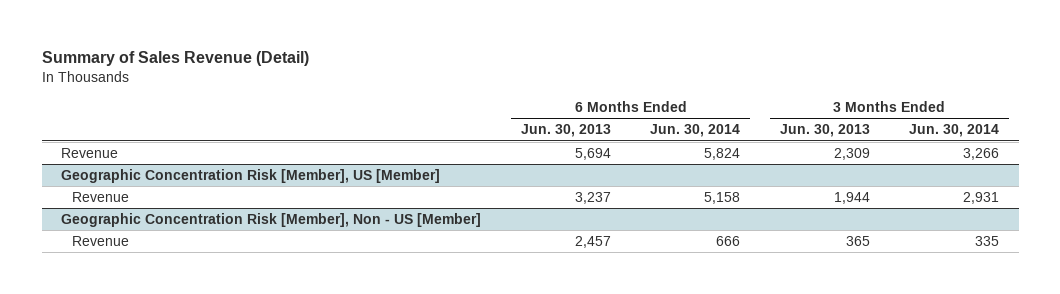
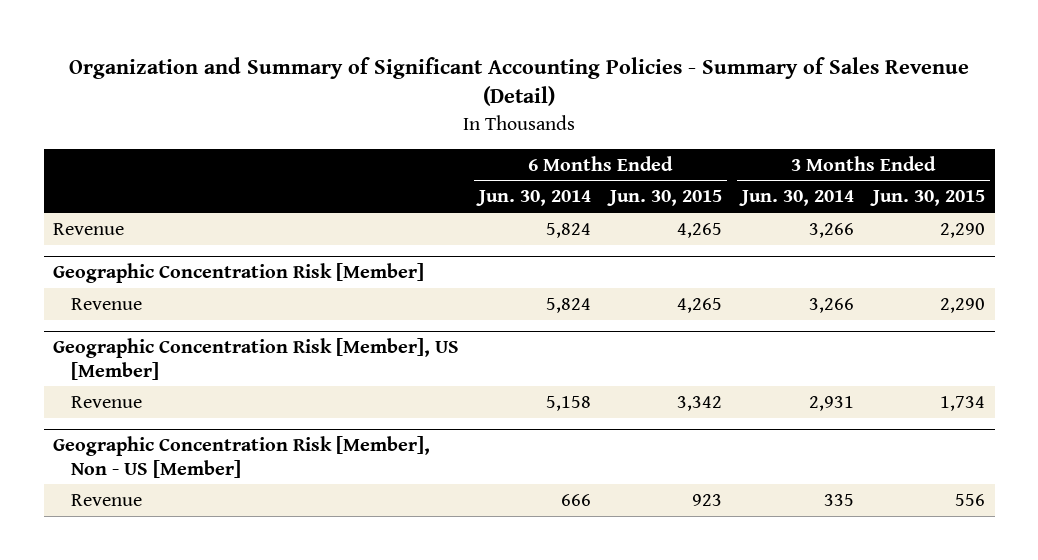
[41,51,309,67] Summary of Sales Revenue (Detail) -> [69,56,970,107] Organization and Summary of Significant Accounting Policies - Summary of Sales Revenue (Detail)
[520,124,611,138] Jun. 30, 2013 -> none
[779,124,870,138] Jun. 30, 2013 -> none
none -> [607,190,723,207] Jun. 30, 2015
none -> [870,190,986,207] Jun. 30, 2015
none -> [53,263,425,284] Geographic Concentration Risk [Member]
none -> [71,297,143,310] Revenue

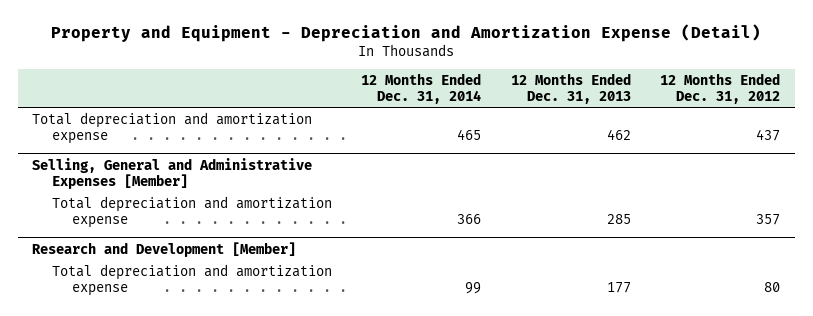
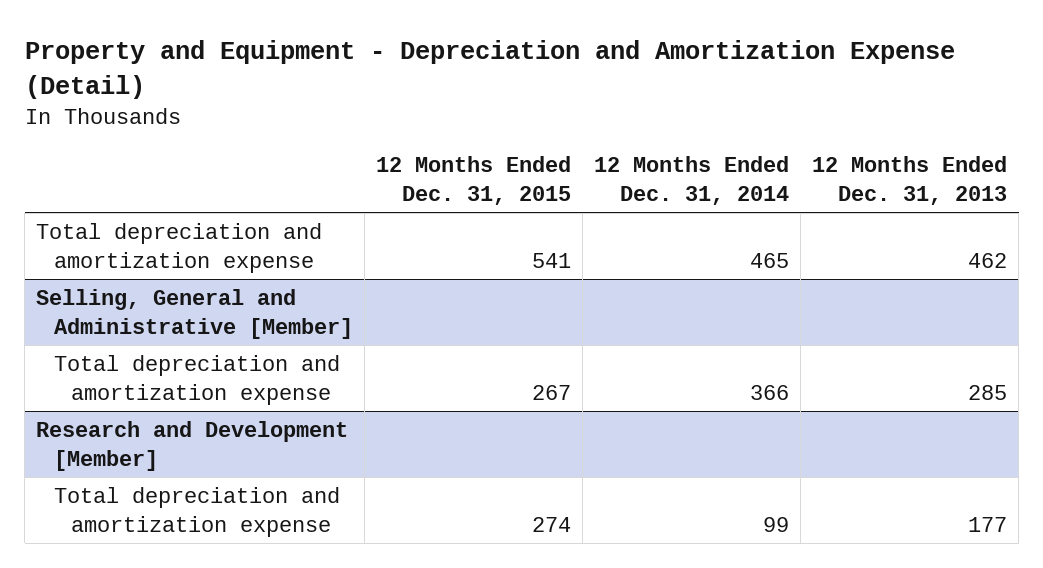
[660,73,781,105] 12 Months Ended Dec. 31, 2012 -> none
none -> [375,155,571,205] 12 Months Ended Dec. 31, 2015
[32,157,313,189] Selling, General and Administrative Expenses [Member] -> [36,289,353,339] Selling, General and Administrative [Member]

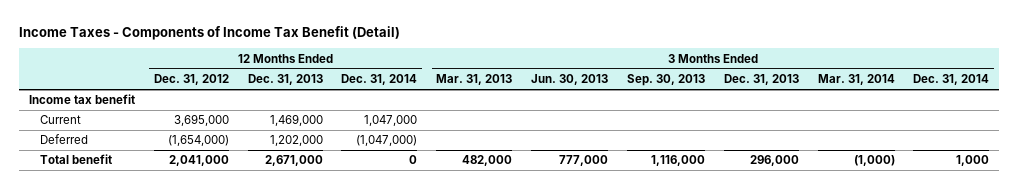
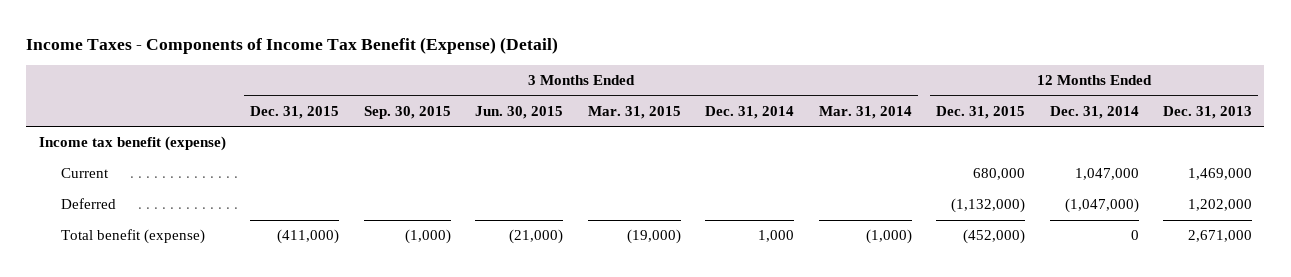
[19,26,401,41] Income Taxes - Components of Income Tax Benefit (Detail) -> [26,36,559,54] Income Taxes - Components of Income Tax Benefit (Expense) (Detail)
[153,74,229,86] Dec. 31, 2012 -> none
[436,74,513,86] Mar. 31, 2013 -> none
[531,74,609,86] Jun. 30, 2013 -> none
[626,74,705,87] Sep. 30, 2013 -> none
[723,74,799,86] Dec. 31, 2013 -> none
none -> [250,106,340,120] Dec. 31, 2015
none -> [363,106,451,120] Sep. 30, 2015
none -> [475,106,564,120] Jun. 30, 2015
none -> [587,106,681,120] Mar. 31, 2015
none -> [936,106,1026,120] Dec. 31, 2015
[28,94,135,105] Income tax benefit -> [38,136,226,152] Income tax benefit (expense)
[40,154,113,165] Total benefit -> [61,229,206,245] Total benefit (expense)

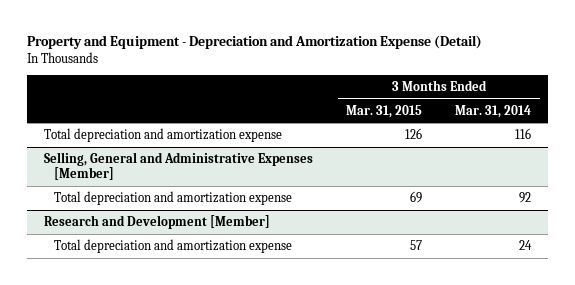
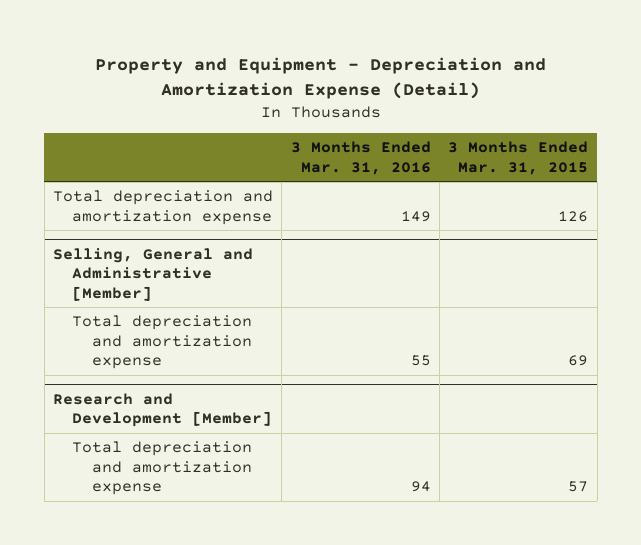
[455,104,532,118] Mar. 31, 2014 -> none
none -> [290,141,431,175] 3 Months Ended Mar. 31, 2016
[43,152,313,180] Selling, General and Administrative Expenses [Member] -> [53,247,254,301] Selling, General and Administrative [Member]

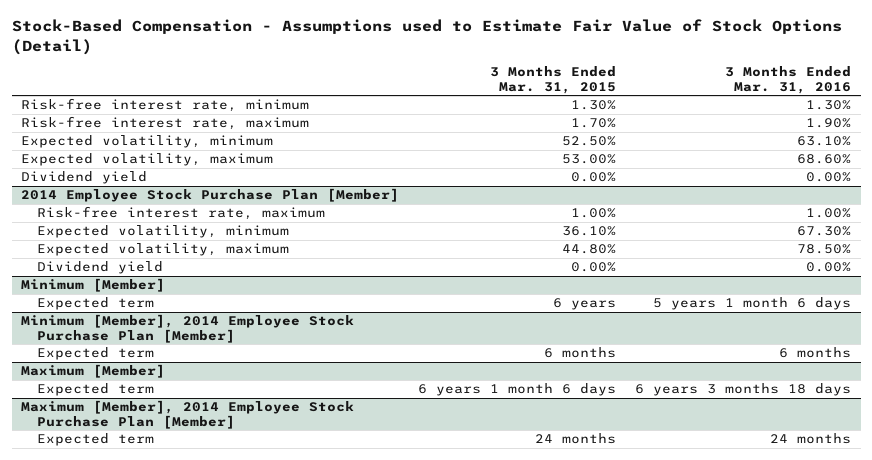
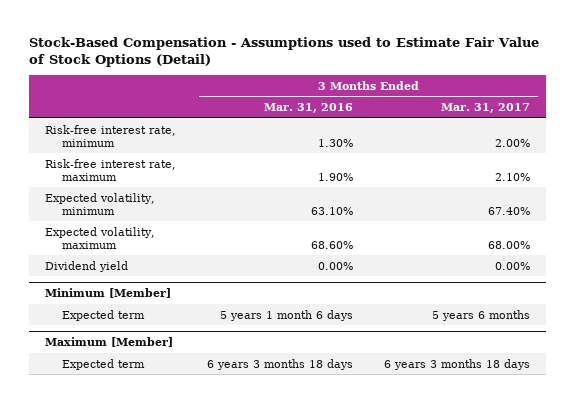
[490,66,617,95] 3 Months Ended Mar. 31, 2015 -> none
none -> [441,103,531,114] Mar. 31, 2017
[21,188,400,203] 2014 Employee Stock Purchase Plan [Member] -> none
[36,206,325,221] Risk-free interest rate, maximum -> none
[36,225,289,239] Expected volatility, minimum -> none
[36,243,289,257] Expected volatility, maximum -> none
[36,261,163,275] Dividend yield -> none
[21,314,355,343] Minimum [Member], 2014 Employee Stock Purchase Plan [Member] -> none
[36,347,154,361] Expected term -> none
[21,400,355,429] Maximum [Member], 2014 Employee Stock Purchase Plan [Member] -> none
[36,433,154,447] Expected term -> none

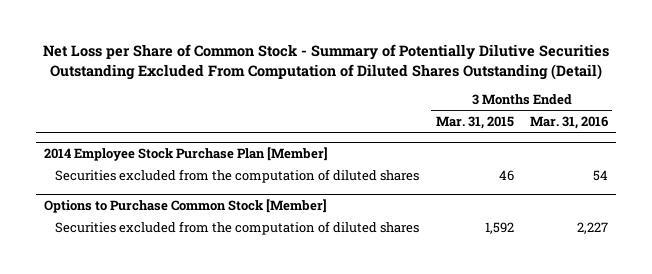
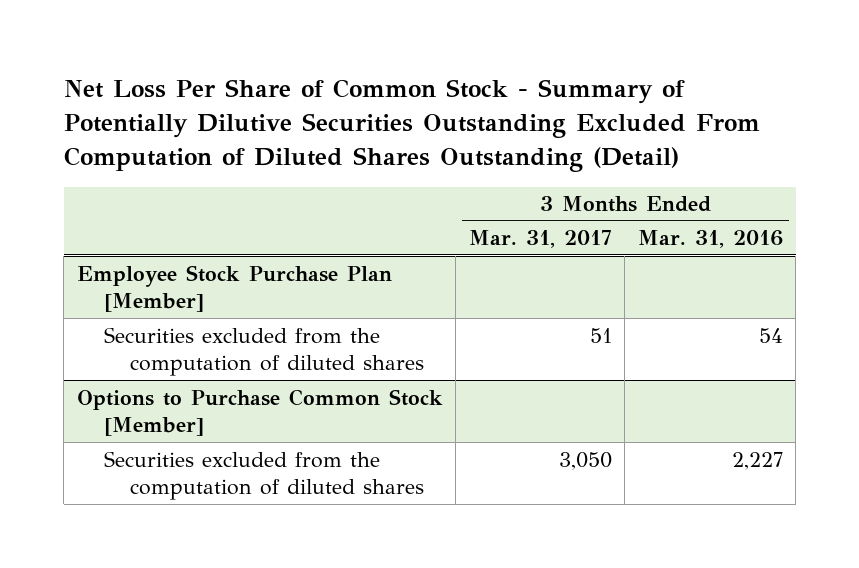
[43,43,610,80] Net Loss per Share of Common Stock - Summary of Potentially Dilutive Securities Outstanding Excluded From Computation of Diluted Shares Outstanding (Detail) -> [63,79,760,172] Net Loss Per Share of Common Stock - Summary of Potentially Dilutive Securities Outstanding Excluded From Computation of Diluted Shares Outstanding (Detail)
[435,116,514,130] Mar. 31, 2015 -> none
none -> [468,230,612,249] Mar. 31, 2017
[44,146,329,161] 2014 Employee Stock Purchase Plan [Member] -> [76,264,392,313] Employee Stock Purchase Plan [Member]

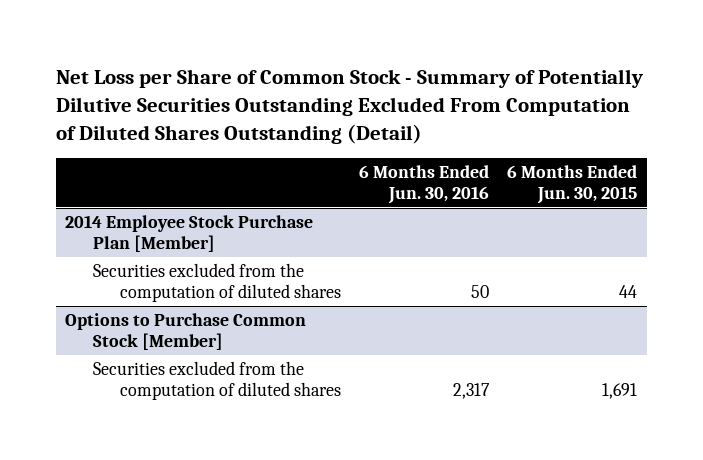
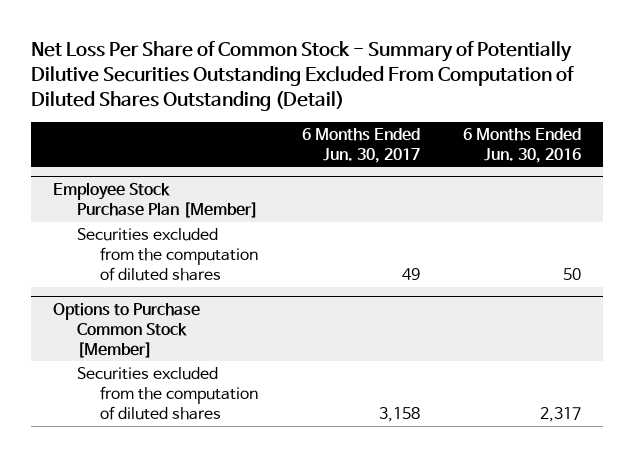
[56,69,644,145] Net Loss per Share of Common Stock - Summary of Potentially Dilutive Securities Outstanding Excluded From Computation of Diluted Shares Outstanding (Detail) -> [31,41,575,111] Net Loss Per Share of Common Stock - Summary of Potentially Dilutive Securities Outstanding Excluded From Computation of Diluted Shares Outstanding (Detail)
[507,164,638,205] 6 Months Ended Jun. 30, 2015 -> none
none -> [301,127,420,163] 6 Months Ended Jun. 30, 2017
[65,214,314,253] 2014 Employee Stock Purchase Plan [Member] -> [53,182,258,218] Employee Stock Purchase Plan [Member]

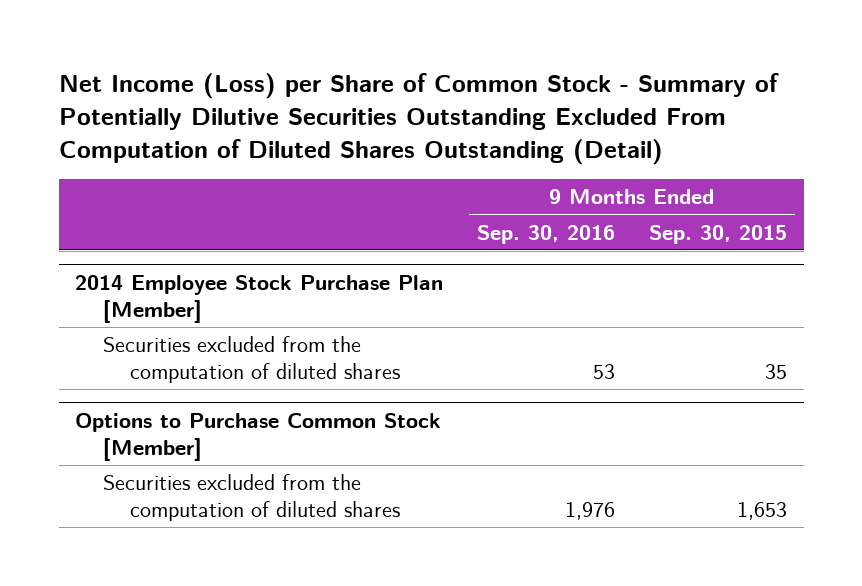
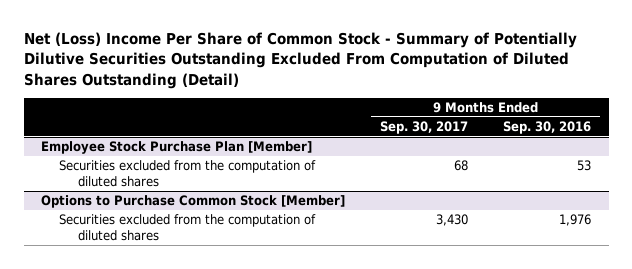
[58,72,779,166] Net Income (Loss) per Share of Common Stock - Summary of Potentially Dilutive Securities Outstanding Excluded From Computation of Diluted Shares Outstanding (Detail) -> [23,31,577,89] Net (Loss) Income Per Share of Common Stock - Summary of Potentially Dilutive Securities Outstanding Excluded From Computation of Diluted Shares Outstanding (Detail)
[648,224,787,244] Sep. 30, 2015 -> none
none -> [380,121,469,135] Sep. 30, 2017
[75,274,444,323] 2014 Employee Stock Purchase Plan [Member] -> [41,141,313,155] Employee Stock Purchase Plan [Member]

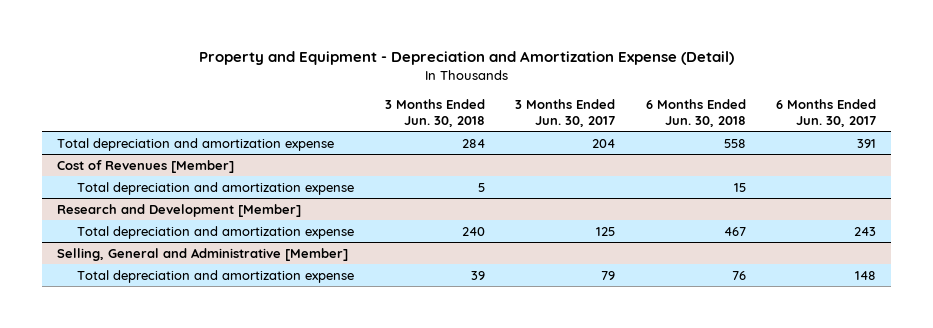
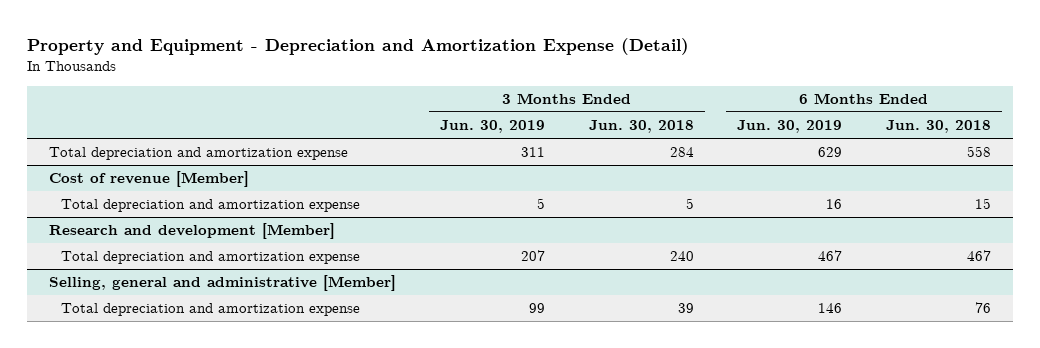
[515,98,616,127] 3 Months Ended Jun. 30, 2017 -> none
[776,98,877,127] 6 Months Ended Jun. 30, 2017 -> none
none -> [439,120,545,134] Jun. 30, 2019
none -> [737,120,843,134] Jun. 30, 2019
[57,159,235,173] Cost of Revenues [Member] -> [49,171,250,188] Cost of revenue [Member]
[57,203,302,217] Research and Development [Member] -> [49,223,336,240] Research and development [Member]
[57,247,349,261] Selling, General and Administrative [Member] -> [49,275,397,292] Selling, general and administrative [Member]

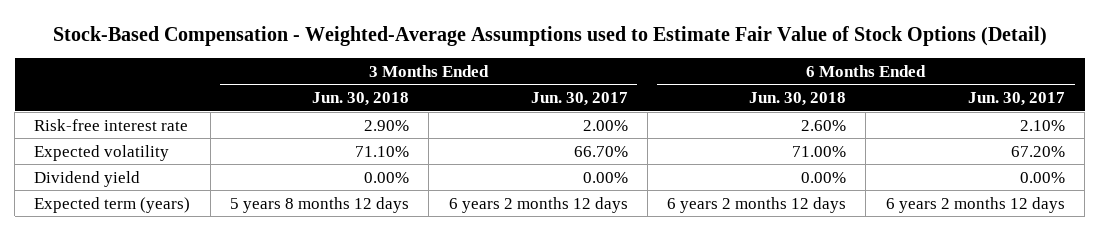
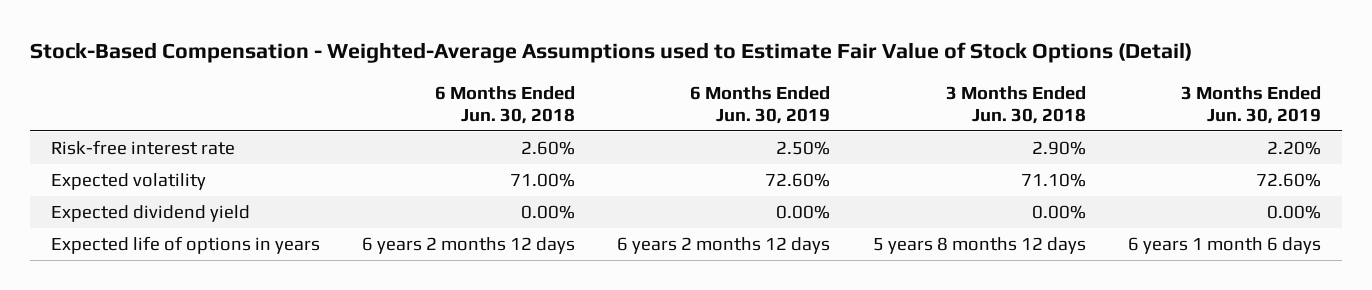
[530,92,628,107] Jun. 30, 2017 -> none
[967,92,1065,107] Jun. 30, 2017 -> none
none -> [690,85,831,124] 6 Months Ended Jun. 30, 2019
none -> [1181,85,1322,124] 3 Months Ended Jun. 30, 2019
[34,170,141,187] Dividend yield -> [50,204,250,222] Expected dividend yield
[34,196,191,213] Expected term (years) -> [50,235,320,254] Expected life of options in years

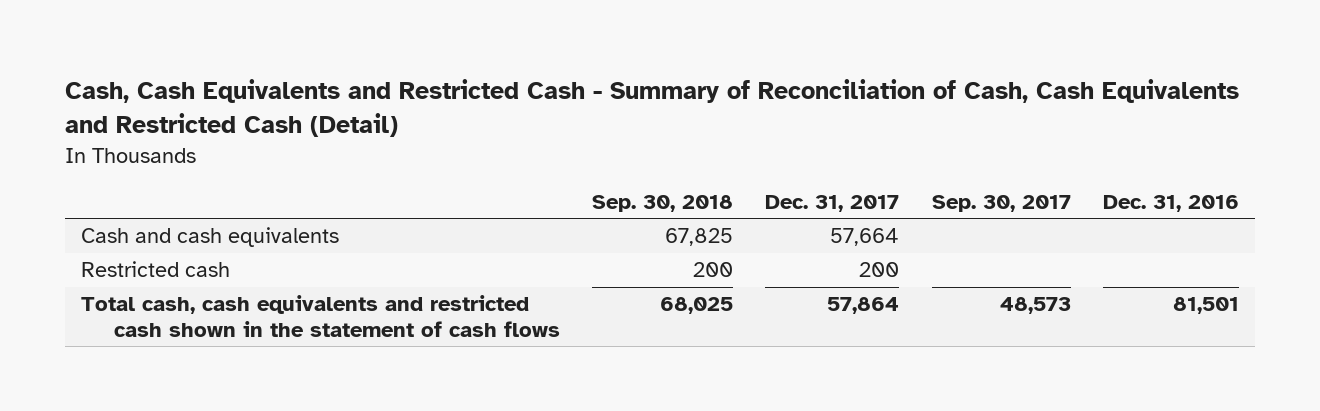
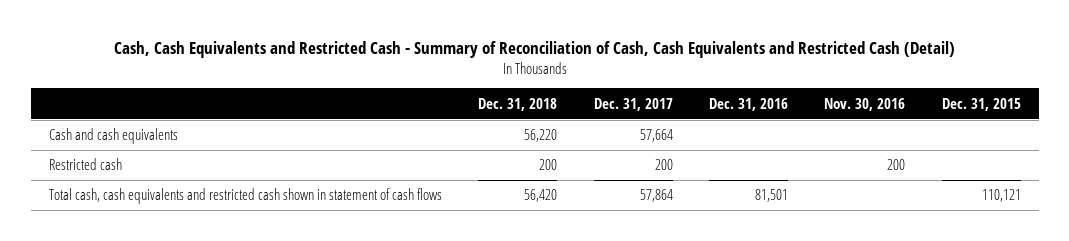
[592,194,734,212] Sep. 30, 2018 -> none
[931,194,1071,212] Sep. 30, 2017 -> none
none -> [478,97,558,111] Dec. 31, 2018
none -> [824,97,906,111] Nov. 30, 2016
none -> [941,97,1021,111] Dec. 31, 2015
[81,295,560,337] Total cash, cash equivalents and restricted cash shown in the statement of cash flows -> [48,188,442,205] Total cash, cash equivalents and restricted cash shown in statement of cash flows

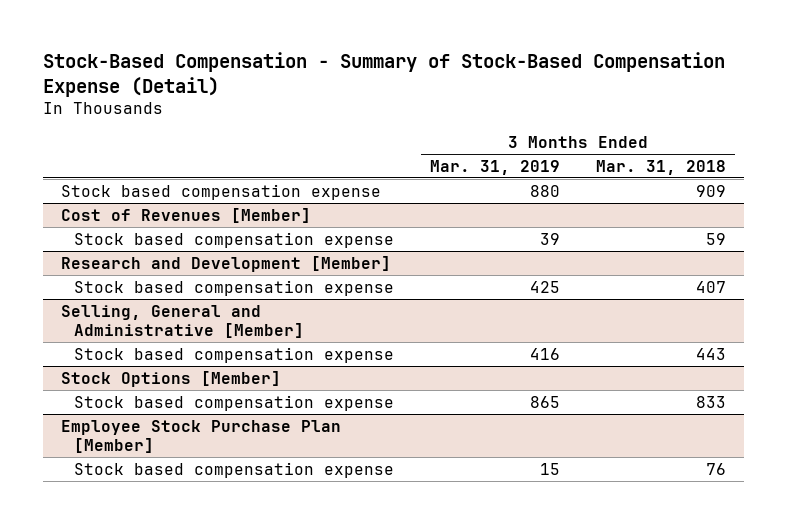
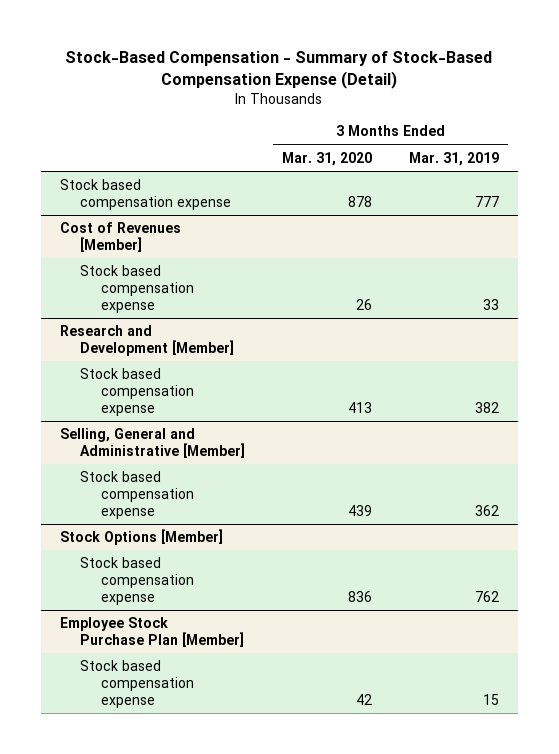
[596,159,727,175] Mar. 31, 2018 -> none
none -> [282,151,373,166] Mar. 31, 2020
[529,184,560,197] 880 -> [475,195,500,207] 777
[539,232,560,245] 39 -> [483,298,500,310] 33
[529,280,560,293] 425 -> [475,401,500,413] 382
[529,347,560,360] 416 -> [475,504,500,516] 362
[529,395,560,408] 865 -> [475,590,500,602] 762

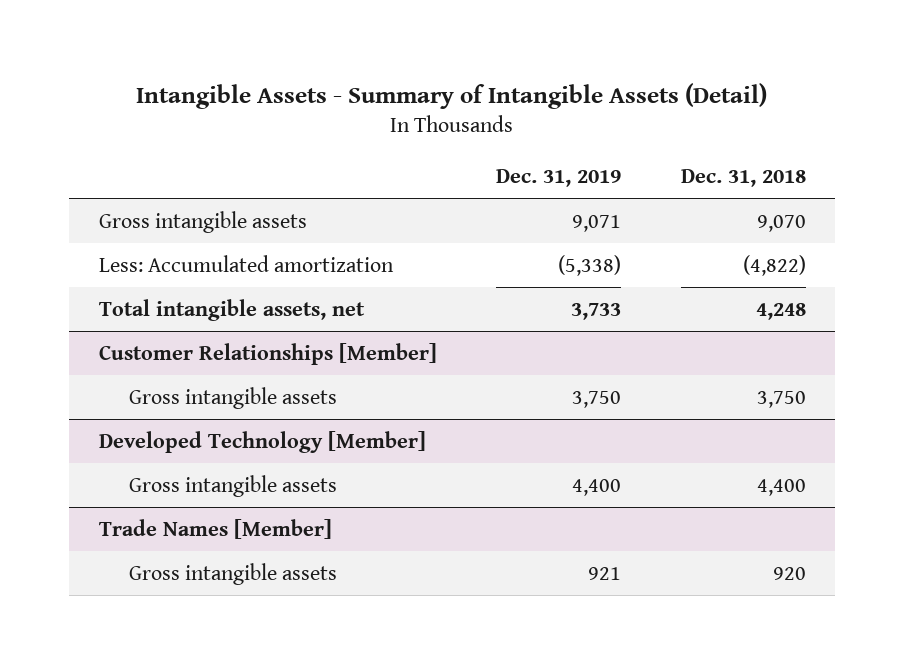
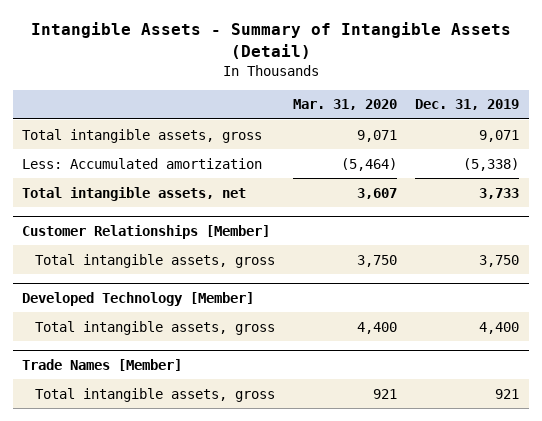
[680,168,806,187] Dec. 31, 2018 -> none
none -> [293,99,398,111] Mar. 31, 2020
[98,210,307,233] Gross intangible assets -> [22,128,263,143] Total intangible assets, gross
[128,386,337,409] Gross intangible assets -> [34,253,275,268] Total intangible assets, gross
[128,474,337,497] Gross intangible assets -> [34,320,275,335] Total intangible assets, gross
[128,562,337,585] Gross intangible assets -> [34,387,275,402] Total intangible assets, gross

